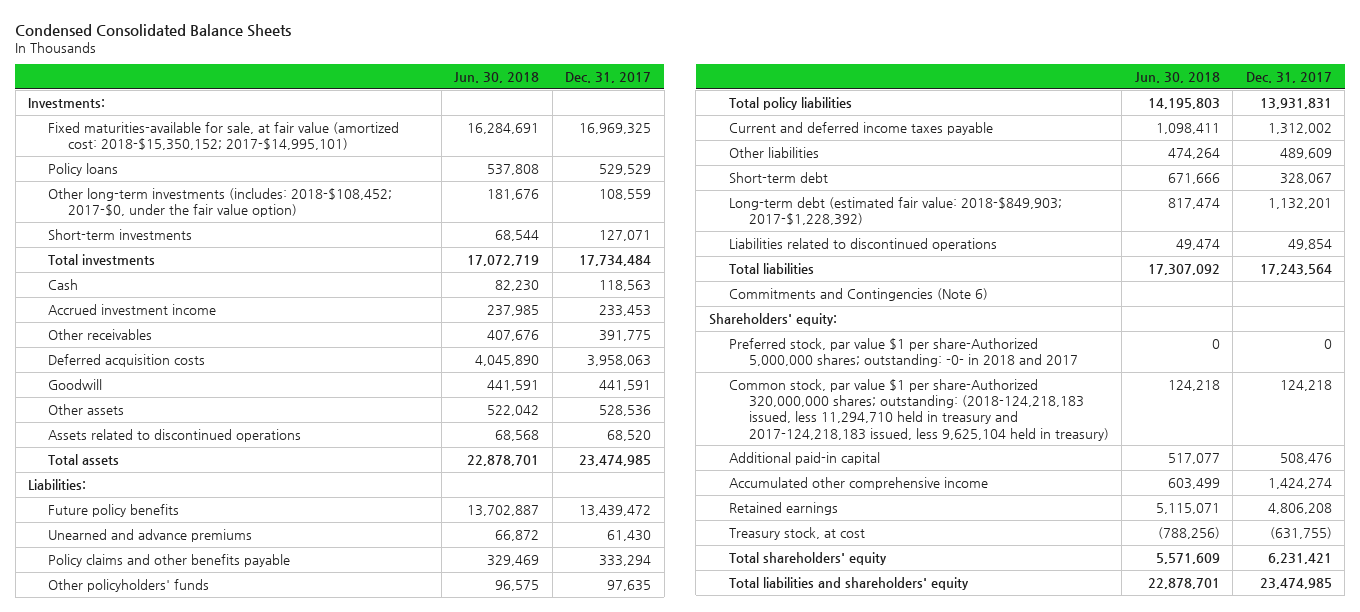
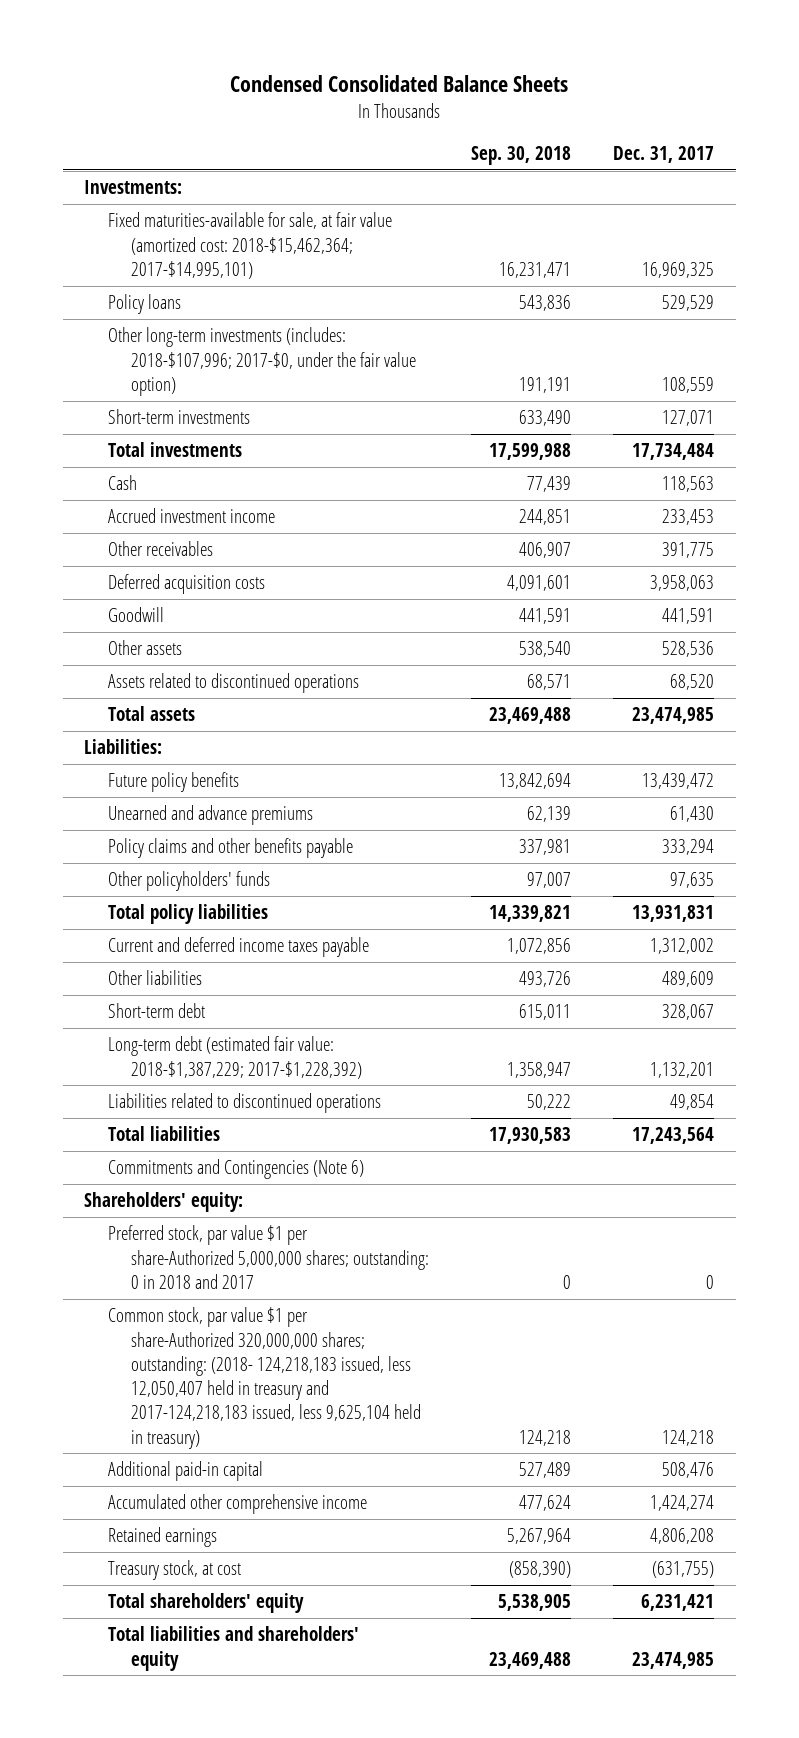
[454,72,540,84] Jun. 30, 2018 -> none
none -> [471,145,572,165] Sep. 30, 2018
[48,121,400,150] Fixed maturities-available for sale, at fair value (amortized cost: 2018-$15,350,152; 2017-$14,995,101) -> [107,212,392,279] Fixed maturities-available for sale, at fair value (amortized cost: 2018-$15,462,364; 2017-$14,995,101)
[48,187,393,217] Other long-term investments (includes: 2018-$108,452; 2017-$0, under the fair value option) -> [107,327,417,396] Other long-term investments (includes: 2018-$107,996; 2017-$0, under the fair value option)
[728,196,1062,225] Long-term debt (estimated fair value: 2018-$849,903; 2017-$1,228,392) -> [107,1036,363,1079] Long-term debt (estimated fair value: 2018-$1,387,229; 2017-$1,228,392)
[728,337,1078,367] Preferred stock, par value $1 per share-Authorized 5,000,000 shares; outstanding: -0- in 2018 and 2017 -> [107,1225,430,1289] Preferred stock, par value $1 per share-Authorized 5,000,000 shares; outstanding: 0 in 2018 and 2017
[728,378,1109,441] Common stock, par value $1 per share-Authorized 320,000,000 shares; outstanding: (2018-124,218,183 issued, less 11,294,710 held in treasury and 2017-124,218,183 issued, less 9,625,104 held in treasury) -> [107,1307,422,1449] Common stock, par value $1 per share-Authorized 320,000,000 shares; outstanding: (2018- 124,218,183 issued, less 12,050,407 held in treasury and 2017-124,218,183 issued, less 9,625,104 held in treasury)

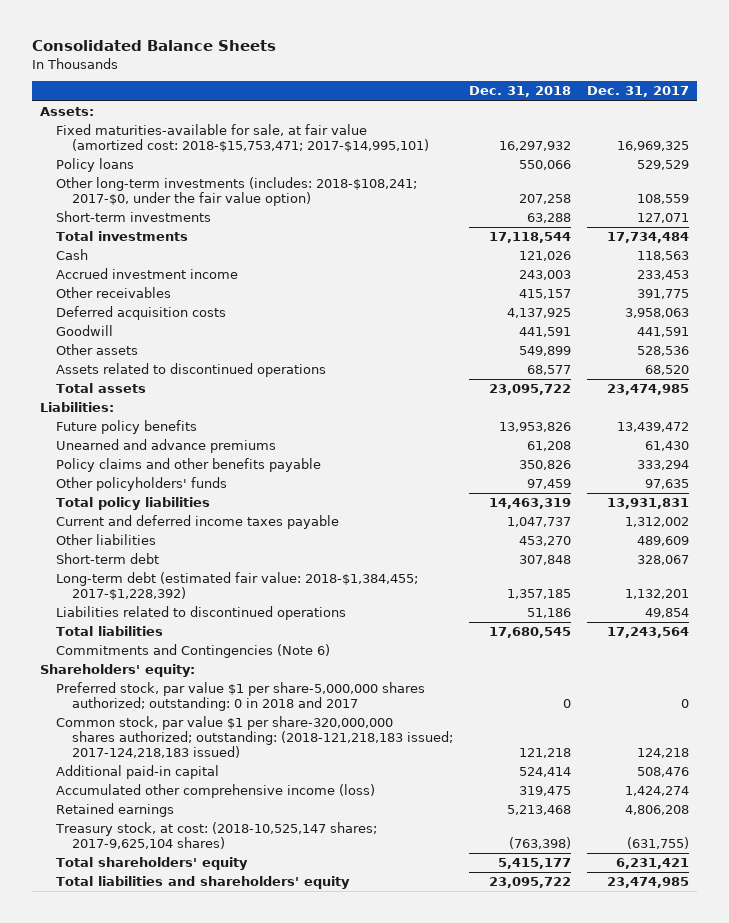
[230,75,569,93] Condensed Consolidated Balance Sheets -> [31,40,276,52] Consolidated Balance Sheets
[471,145,572,165] Sep. 30, 2018 -> none
none -> [468,86,571,98] Dec. 31, 2018
[84,180,183,195] Investments: -> none
none -> [39,107,94,117] Assets:
[107,212,392,279] Fixed maturities-available for sale, at fair value (amortized cost: 2018-$15,462,364; 2017-$14,995,101) -> [55,124,429,153] Fixed maturities-available for sale, at fair value (amortized cost: 2018-$15,753,471; 2017-$14,995,101)
[107,327,417,396] Other long-term investments (includes: 2018-$107,996; 2017-$0, under the fair value option) -> [55,177,417,207] Other long-term investments (includes: 2018-$108,241; 2017-$0, under the fair value option)
[107,1036,363,1079] Long-term debt (estimated fair value: 2018-$1,387,229; 2017-$1,228,392) -> [55,572,418,601] Long-term debt (estimated fair value: 2018-$1,384,455; 2017-$1,228,392)
[107,1225,430,1289] Preferred stock, par value $1 per share-Authorized 5,000,000 shares; outstanding: 0 in 2018 and 2017 -> [55,682,425,712] Preferred stock, par value $1 per share-5,000,000 shares authorized; outstanding: 0 in 2018 and 2017
[107,1307,422,1449] Common stock, par value $1 per share-Authorized 320,000,000 shares; outstanding: (2018- 124,218,183 issued, less 12,050,407 held in treasury and 2017-124,218,183 issued, less 9,625,104 held in treasury) -> [55,716,453,759] Common stock, par value $1 per share-320,000,000 shares authorized; outstanding: (2018-121,218,183 issued; 2017-124,218,183 issued)
[107,1494,367,1515] Accumulated other comprehensive income -> [55,784,375,799] Accumulated other comprehensive income (loss)
[107,1560,241,1581] Treasury stock, at cost -> [54,822,377,850] Treasury stock, at cost: (2018-10,525,147 shares; 2017-9,625,104 shares)

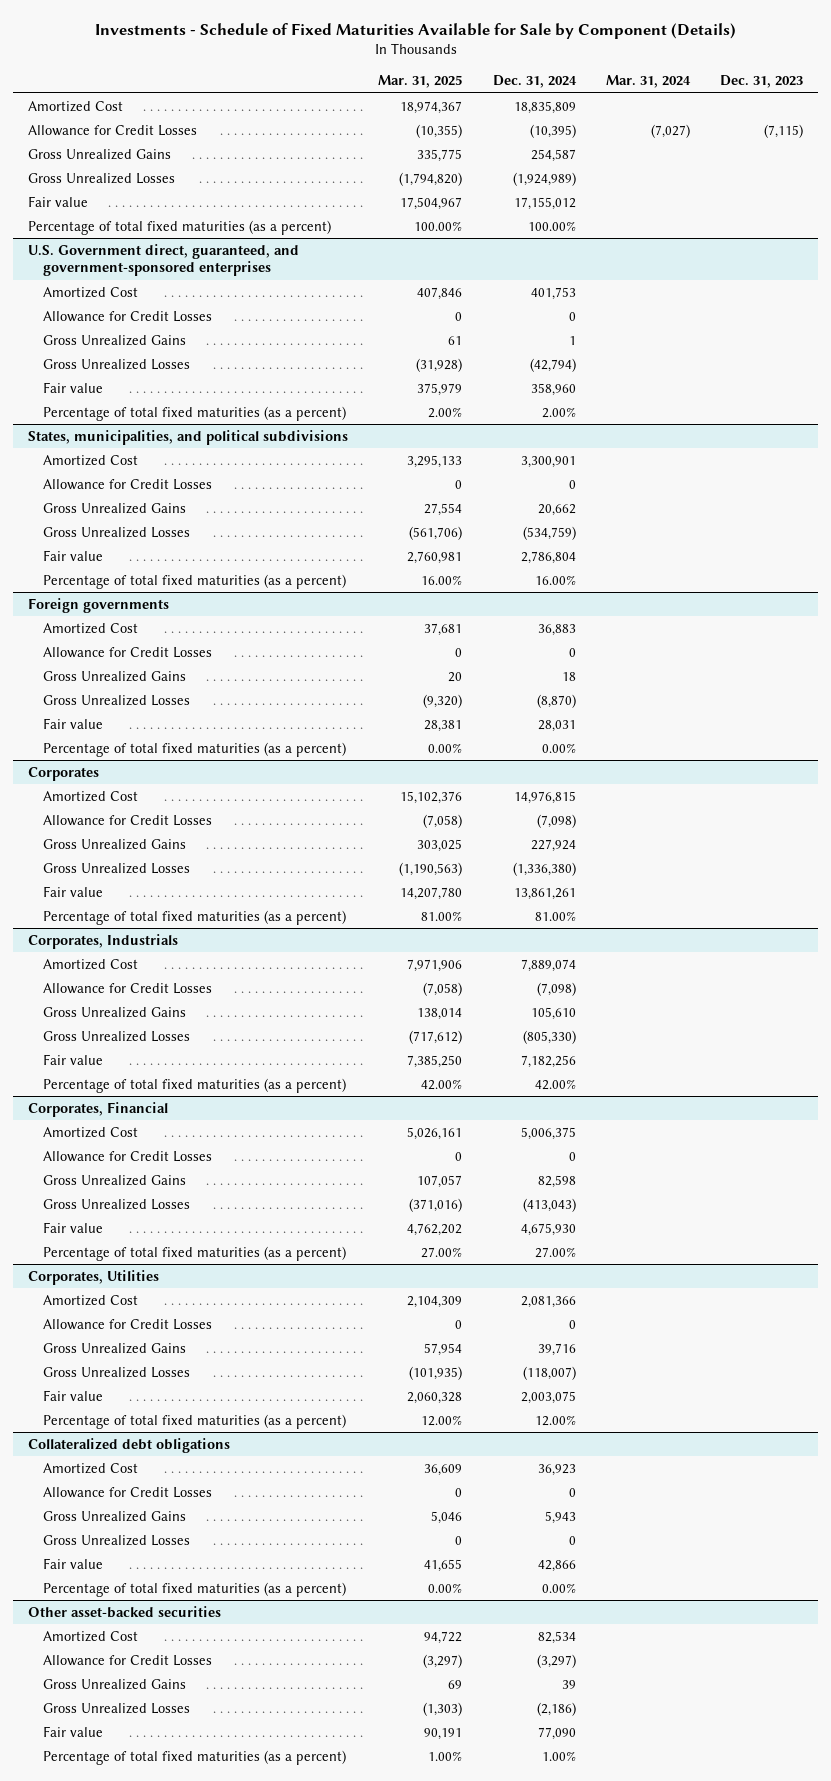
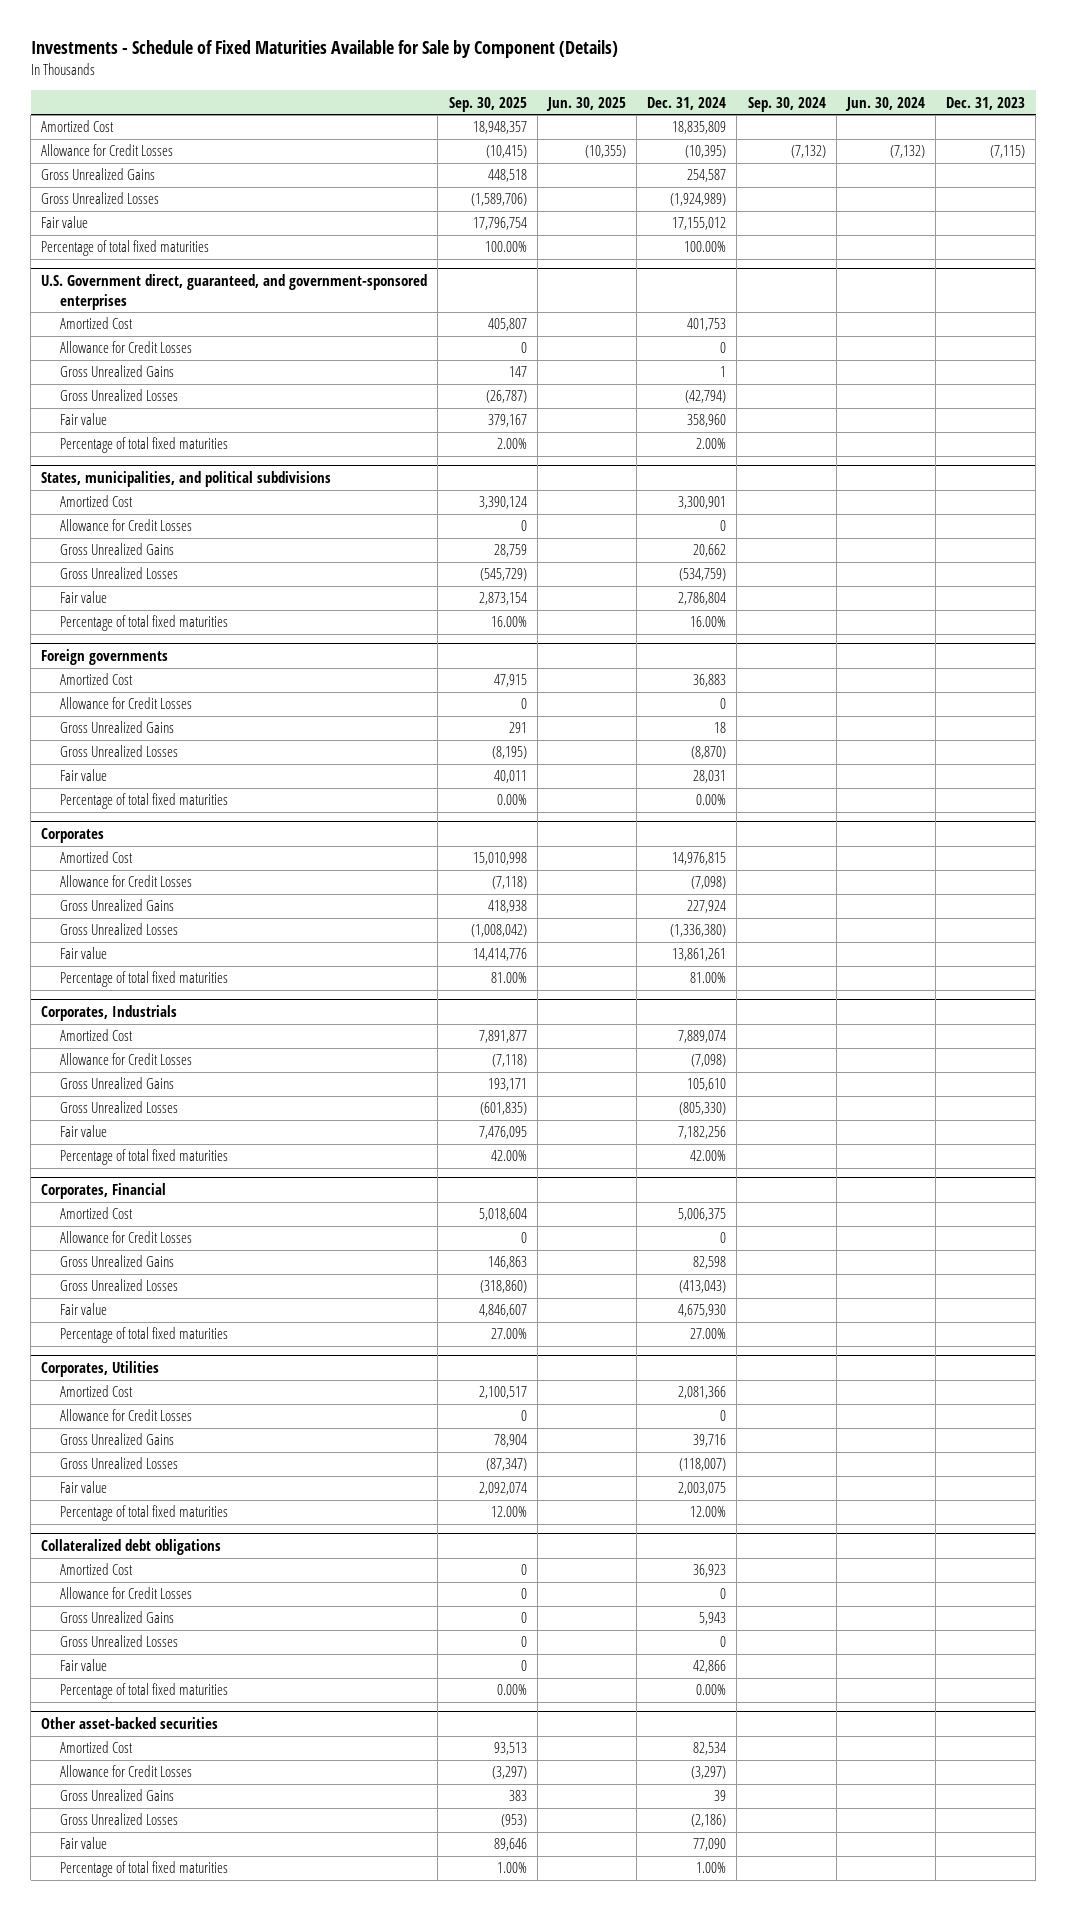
[378,75,463,89] Mar. 31, 2025 -> none
[605,75,691,89] Mar. 31, 2024 -> none
none -> [448,96,527,112] Sep. 30, 2025
none -> [545,96,626,111] Jun. 30, 2025
none -> [747,96,826,112] Sep. 30, 2024
none -> [844,96,925,111] Jun. 30, 2024
[27,219,331,235] Percentage of total fixed maturities (as a percent) -> [41,240,210,257] Percentage of total fixed maturities
[43,405,347,421] Percentage of total fixed maturities (as a percent) -> [60,437,229,454] Percentage of total fixed maturities
[43,573,347,589] Percentage of total fixed maturities (as a percent) -> [60,615,229,632] Percentage of total fixed maturities
[43,741,347,757] Percentage of total fixed maturities (as a percent) -> [60,793,229,810] Percentage of total fixed maturities
[43,909,347,925] Percentage of total fixed maturities (as a percent) -> [60,971,229,988] Percentage of total fixed maturities
[43,1077,347,1093] Percentage of total fixed maturities (as a percent) -> [60,1149,229,1166] Percentage of total fixed maturities
[43,1245,347,1261] Percentage of total fixed maturities (as a percent) -> [60,1327,229,1344] Percentage of total fixed maturities
[43,1413,347,1429] Percentage of total fixed maturities (as a percent) -> [60,1505,229,1522] Percentage of total fixed maturities
[43,1581,347,1597] Percentage of total fixed maturities (as a percent) -> [60,1683,229,1700] Percentage of total fixed maturities
[43,1749,347,1765] Percentage of total fixed maturities (as a percent) -> [60,1861,229,1878] Percentage of total fixed maturities

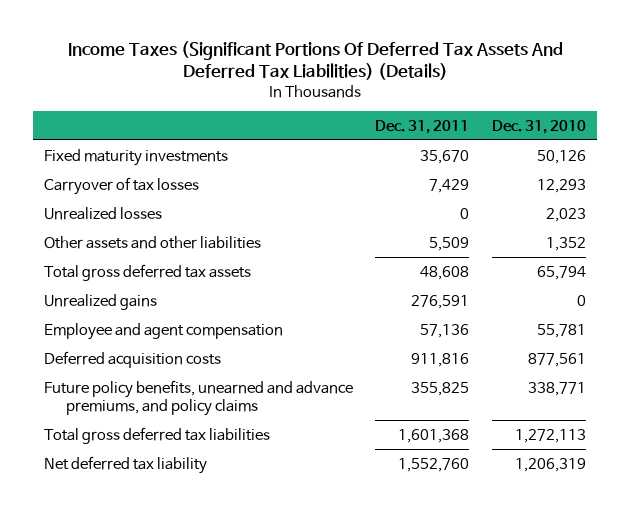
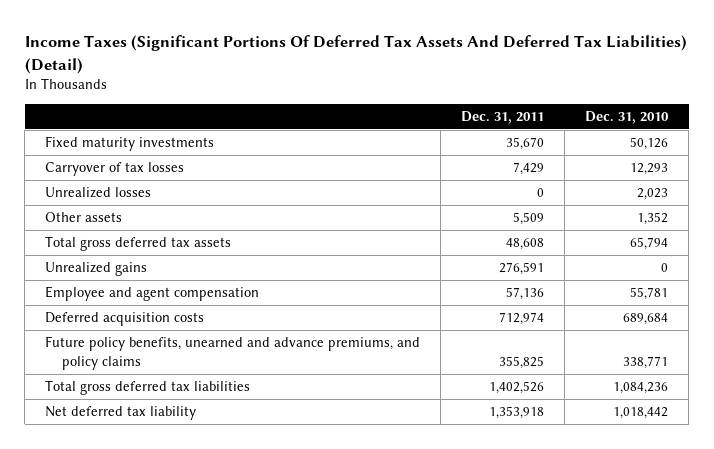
[67,40,563,81] Income Taxes (Significant Portions Of Deferred Tax Assets And Deferred Tax Liabilities) (Details) -> [24,35,687,74] Income Taxes (Significant Portions Of Deferred Tax Assets And Deferred Tax Liabilities) (Detail)
[43,235,261,249] Other assets and other liabilities -> [45,212,123,223] Other assets
[411,352,470,367] 911,816 -> [499,312,545,326] 712,974
[527,352,586,367] 877,561 -> [623,313,669,326] 689,684
[398,428,470,443] 1,601,368 -> [489,381,545,395] 1,402,526
[514,428,586,443] 1,272,113 -> [613,382,669,395] 1,084,236
[398,457,470,472] 1,552,760 -> [489,406,545,420] 1,353,918
[514,457,586,472] 1,206,319 -> [613,407,669,420] 1,018,442

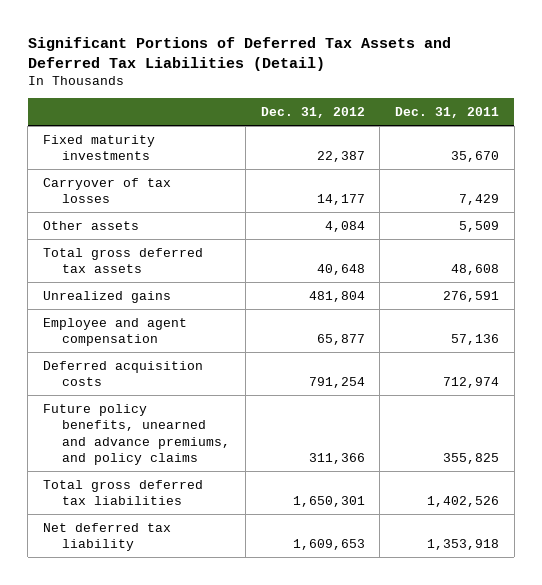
[24,35,687,74] Income Taxes (Significant Portions Of Deferred Tax Assets And Deferred Tax Liabilities) (Detail) -> [27,36,451,71] Significant Portions of Deferred Tax Assets and Deferred Tax Liabilities (Detail)
[585,110,670,124] Dec. 31, 2010 -> none
none -> [260,107,365,119] Dec. 31, 2012
[45,187,152,199] Unrealized losses -> none

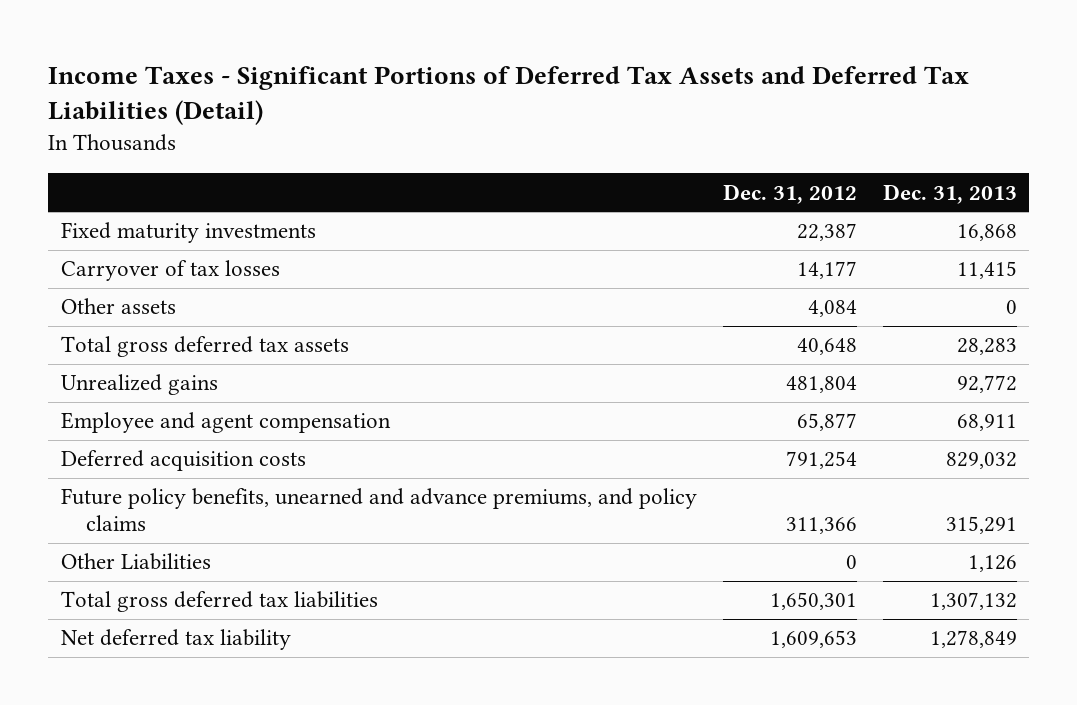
[27,36,451,71] Significant Portions of Deferred Tax Assets and Deferred Tax Liabilities (Detail) -> [47,65,969,126] Income Taxes - Significant Portions of Deferred Tax Assets and Deferred Tax Liabilities (Detail)
[395,107,500,119] Dec. 31, 2011 -> none
none -> [882,183,1017,204] Dec. 31, 2013
none -> [60,553,211,571] Other Liabilities

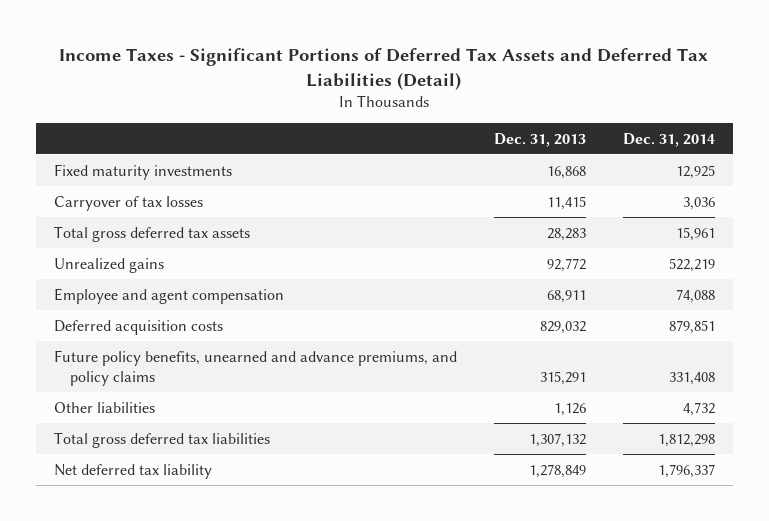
[722,183,857,204] Dec. 31, 2012 -> none
none -> [622,132,715,147] Dec. 31, 2014
[60,298,176,315] Other assets -> none
[60,553,211,571] Other Liabilities -> [54,401,156,413] Other liabilities

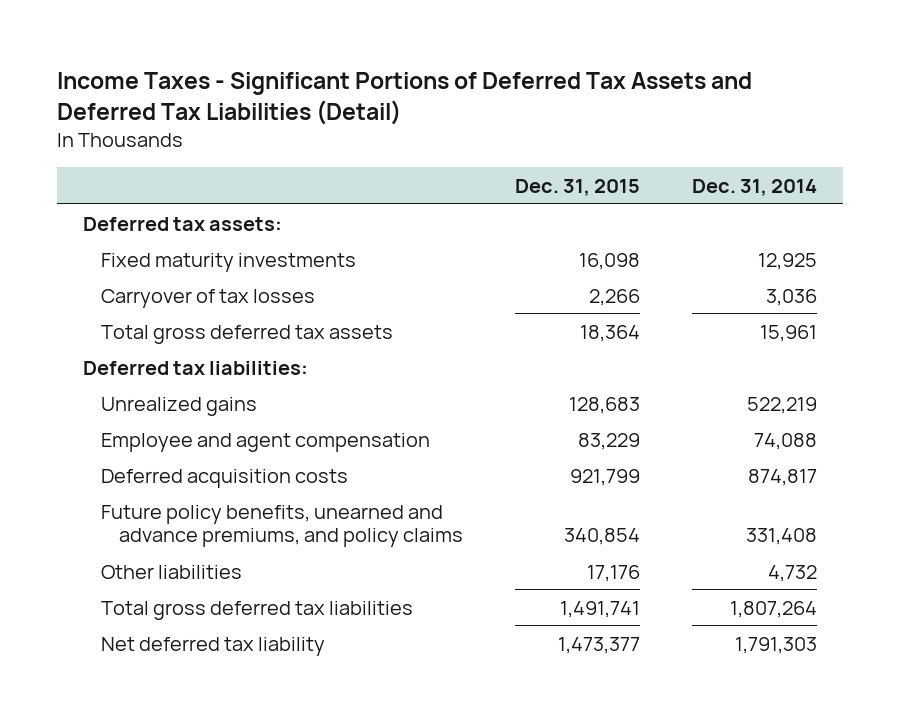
[493,132,586,147] Dec. 31, 2013 -> none
none -> [514,178,640,196] Dec. 31, 2015
none -> [83,216,283,231] Deferred tax assets:
none -> [83,360,309,375] Deferred tax liabilities:
[668,319,715,334] 879,851 -> [747,468,817,486] 874,817
[657,433,715,447] 1,812,298 -> [729,600,817,618] 1,807,264
[657,463,715,478] 1,796,337 -> [734,636,817,654] 1,791,303

